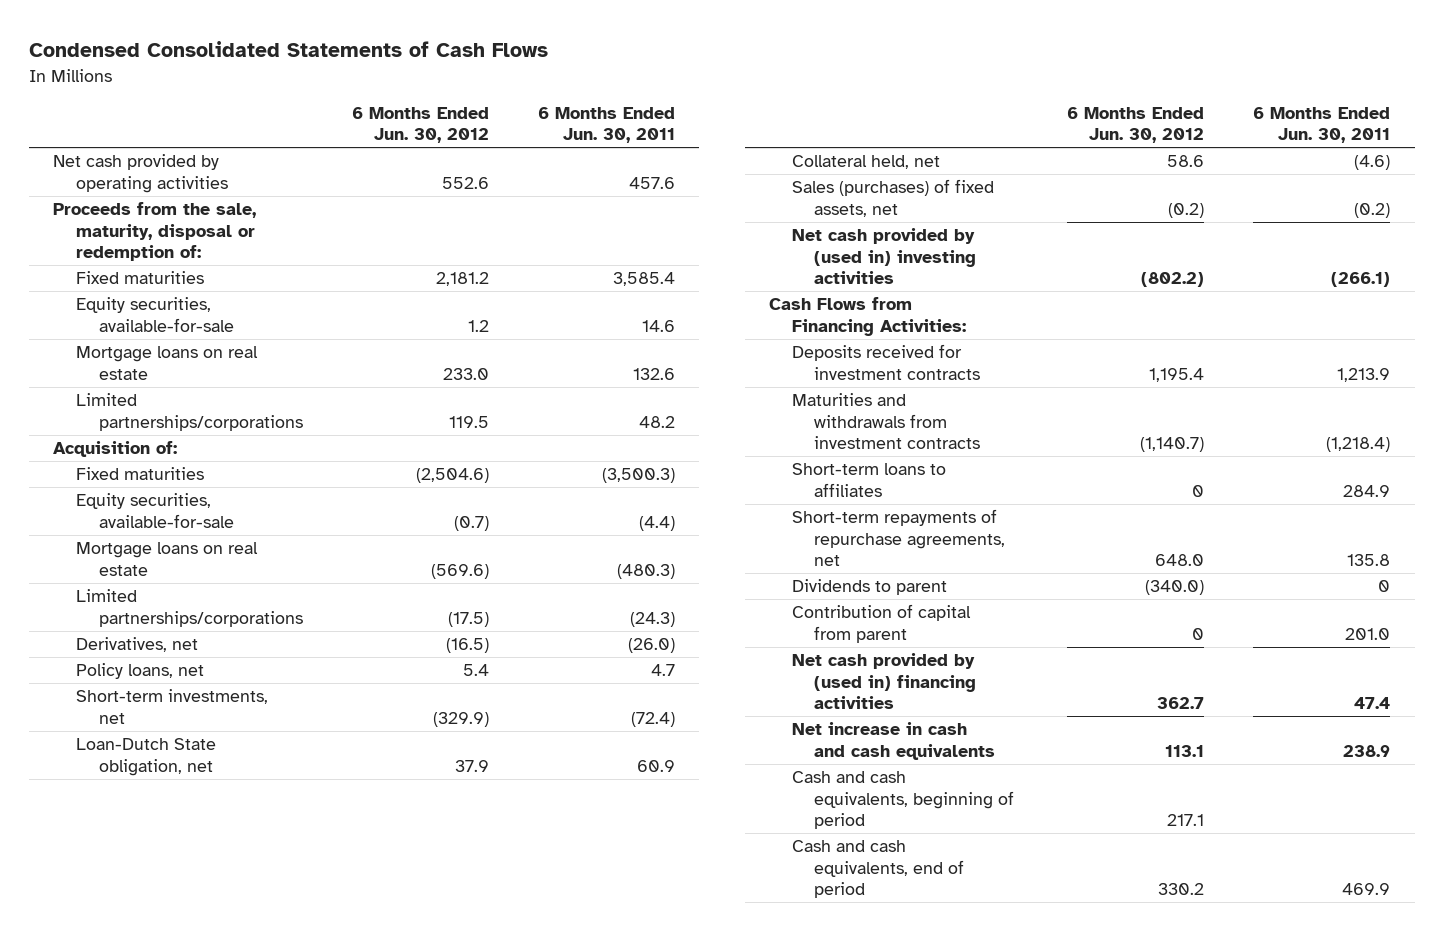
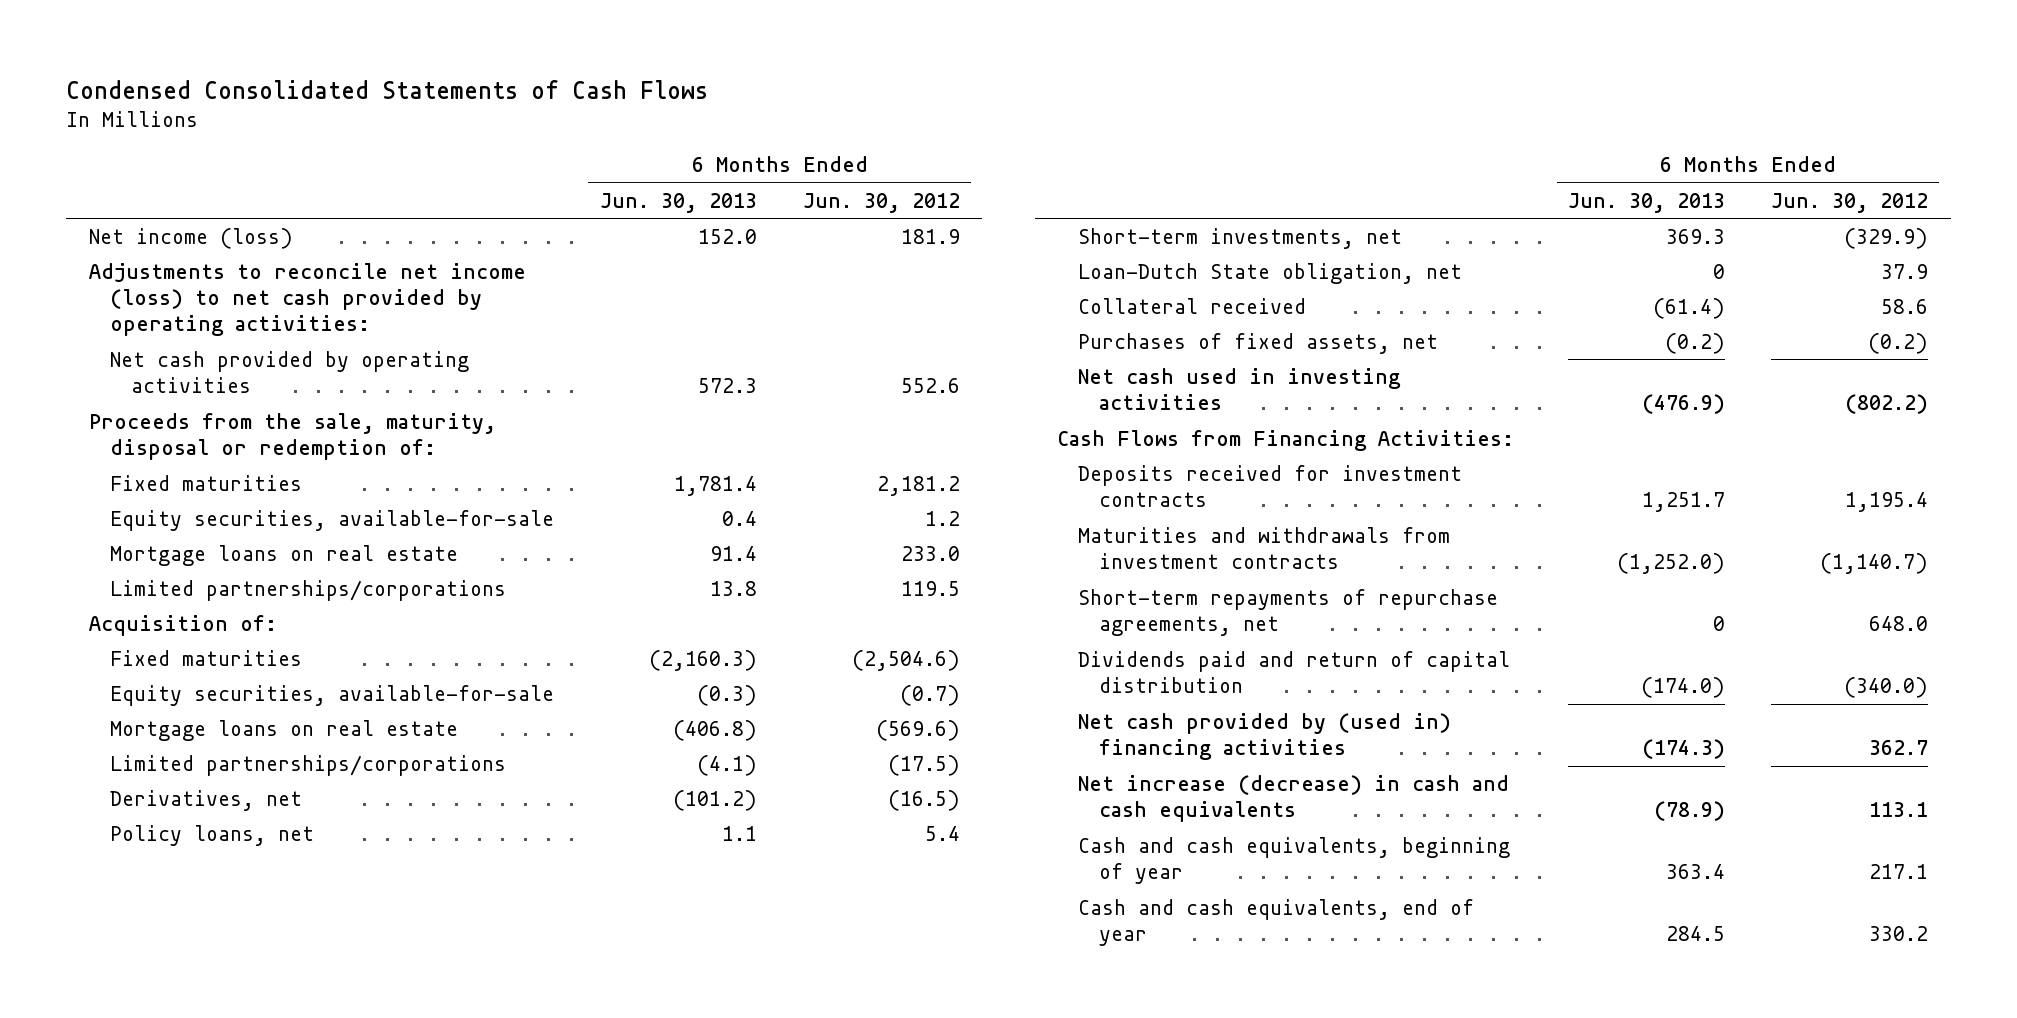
[537,106,675,144] 6 Months Ended Jun. 30, 2011 -> none
none -> [599,192,757,213] Jun. 30, 2013
none -> [89,227,294,249] Net income (loss)
none -> [89,262,527,337] Adjustments to reconcile net income (loss) to net cash provided by operating activities:
[791,155,940,170] Collateral held, net -> [1078,297,1307,314] Collateral received
[791,179,994,217] Sales (purchases) of fixed assets, net -> [1078,332,1439,354] Purchases of fixed assets, net
[791,228,977,285] Net cash provided by (used in) investing activities -> [1078,367,1402,411] Net cash used in investing activities
[791,463,946,497] Short-term loans to affiliates -> none
[791,579,947,596] Dividends to parent -> none
[791,604,971,643] Contribution of capital from parent -> none
none -> [1078,650,1511,694] Dividends paid and return of capital distribution
[791,722,996,760] Net increase in cash and cash equivalents -> [1078,774,1510,823] Net increase (decrease) in cash and cash equivalents
[791,771,1015,830] Cash and cash equivalents, beginning of period -> [1078,836,1511,885] Cash and cash equivalents, beginning of year
[791,840,965,899] Cash and cash equivalents, end of period -> [1078,898,1475,947] Cash and cash equivalents, end of year

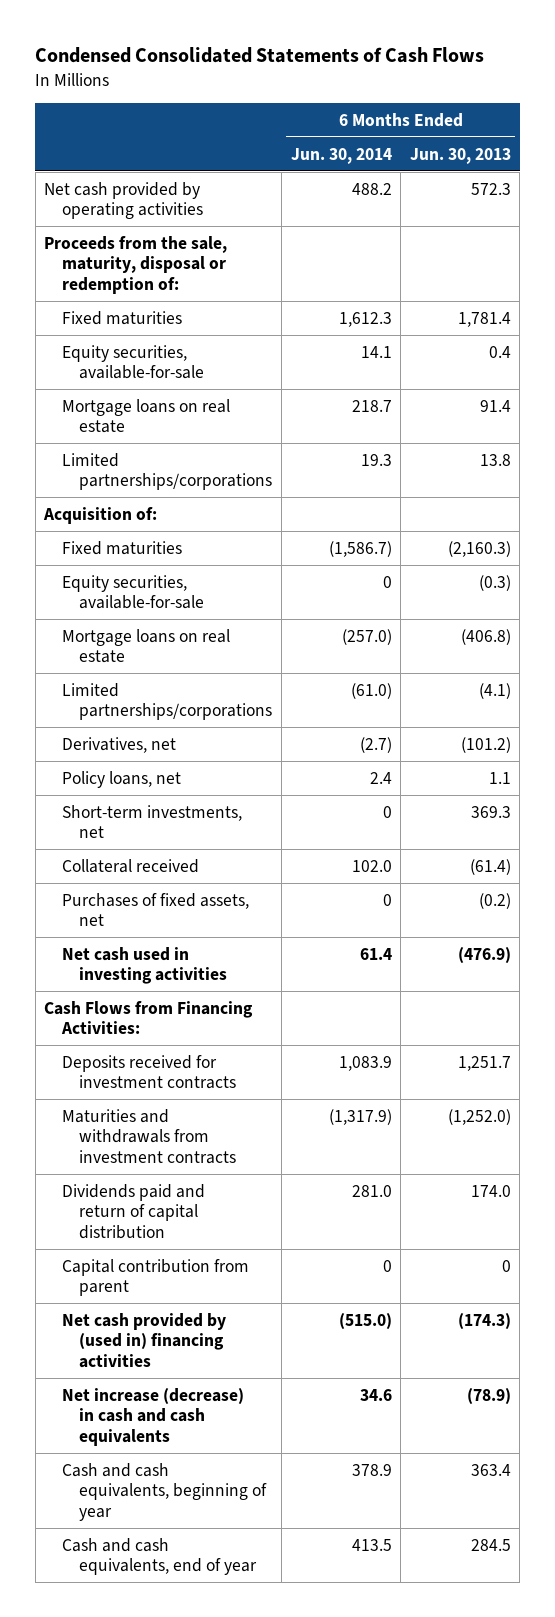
[802,192,960,213] Jun. 30, 2012 -> none
none -> [290,147,392,164] Jun. 30, 2014
[89,227,294,249] Net income (loss) -> none
[89,262,527,337] Adjustments to reconcile net income (loss) to net cash provided by operating activities: -> none
[1078,262,1463,284] Loan-Dutch State obligation, net -> none
[1078,588,1499,637] Short-term repayments of repurchase agreements, net -> none
[1641,677,1726,699] (174.0) -> [470,1184,511,1197] 174.0
none -> [61,1258,249,1297] Capital contribution from parent

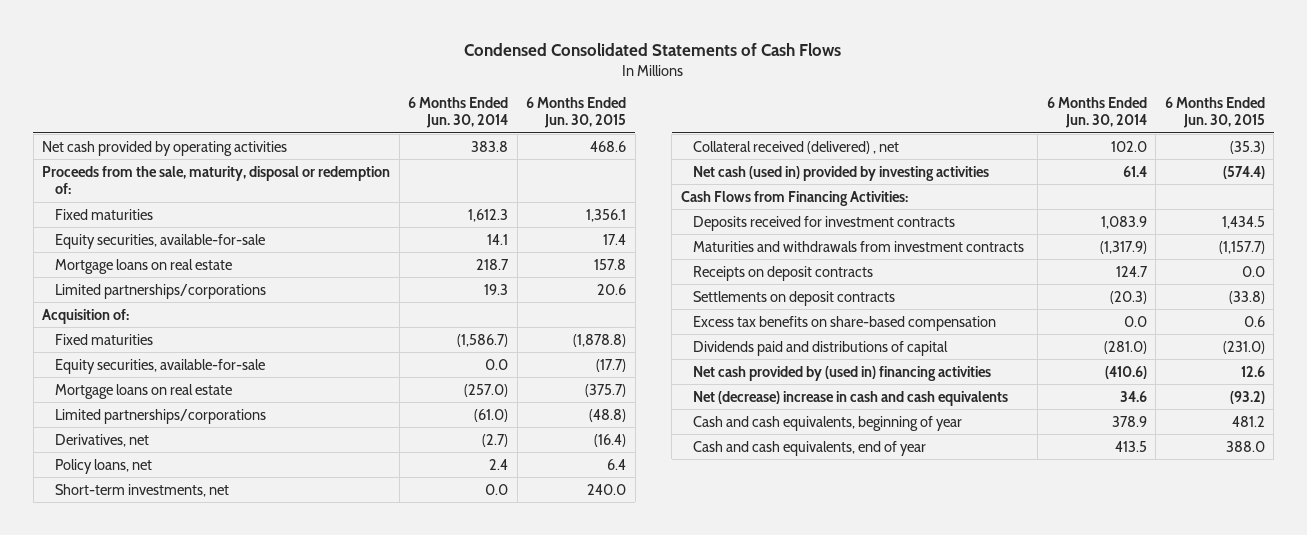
[409,147,511,164] Jun. 30, 2013 -> none
none -> [526,96,627,129] 6 Months Ended Jun. 30, 2015
[351,182,392,195] 488.2 -> [471,140,509,152] 383.8
[382,575,392,588] 0 -> [485,358,509,370] 0.0
[61,892,249,927] Purchases of fixed assets, net -> none
[382,805,392,818] 0 -> [485,483,509,495] 0.0
[61,858,199,873] Collateral received -> [693,140,900,154] Collateral received (delivered) , net
[61,946,228,985] Net cash used in investing activities -> [693,165,990,181] Net cash (used in) provided by investing activities
[61,1258,249,1297] Capital contribution from parent -> none
none -> [693,265,874,281] Receipts on deposit contracts
none -> [693,290,896,306] Settlements on deposit contracts
none -> [693,315,997,331] Excess tax benefits on share-based compensation
[61,1183,205,1239] Dividends paid and return of capital distribution -> [693,340,949,356] Dividends paid and distributions of capital
[351,1184,392,1197] 281.0 -> [1103,340,1147,354] (281.0)
[338,1312,392,1329] (515.0) -> [1104,365,1147,379] (410.6)
[61,1387,244,1446] Net increase (decrease) in cash and cash equivalents -> [693,390,1009,406] Net (decrease) increase in cash and cash equivalents

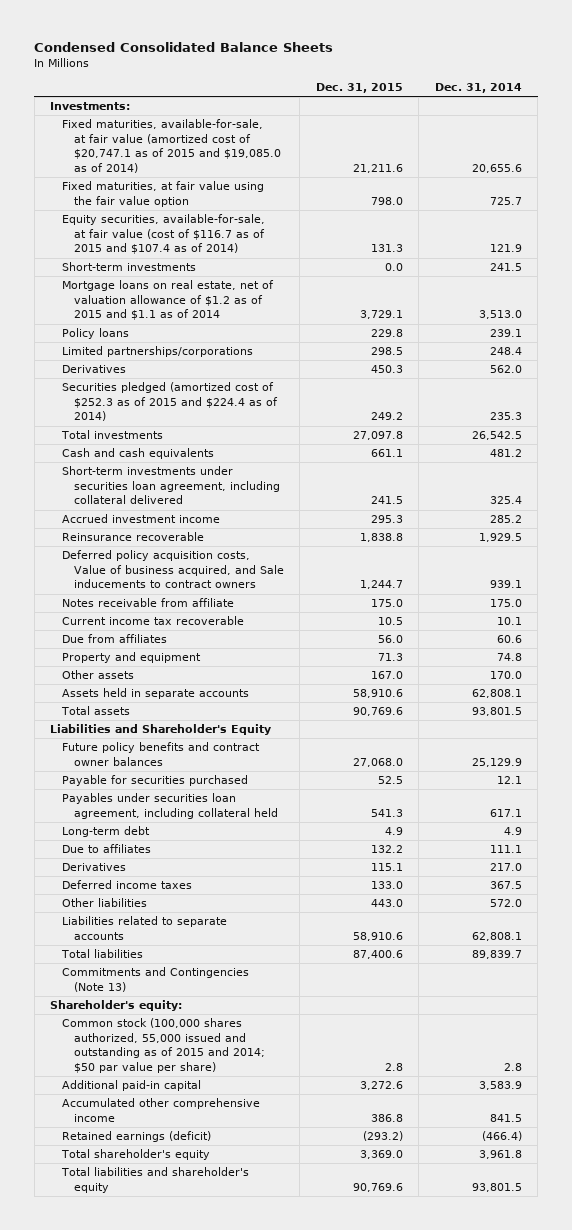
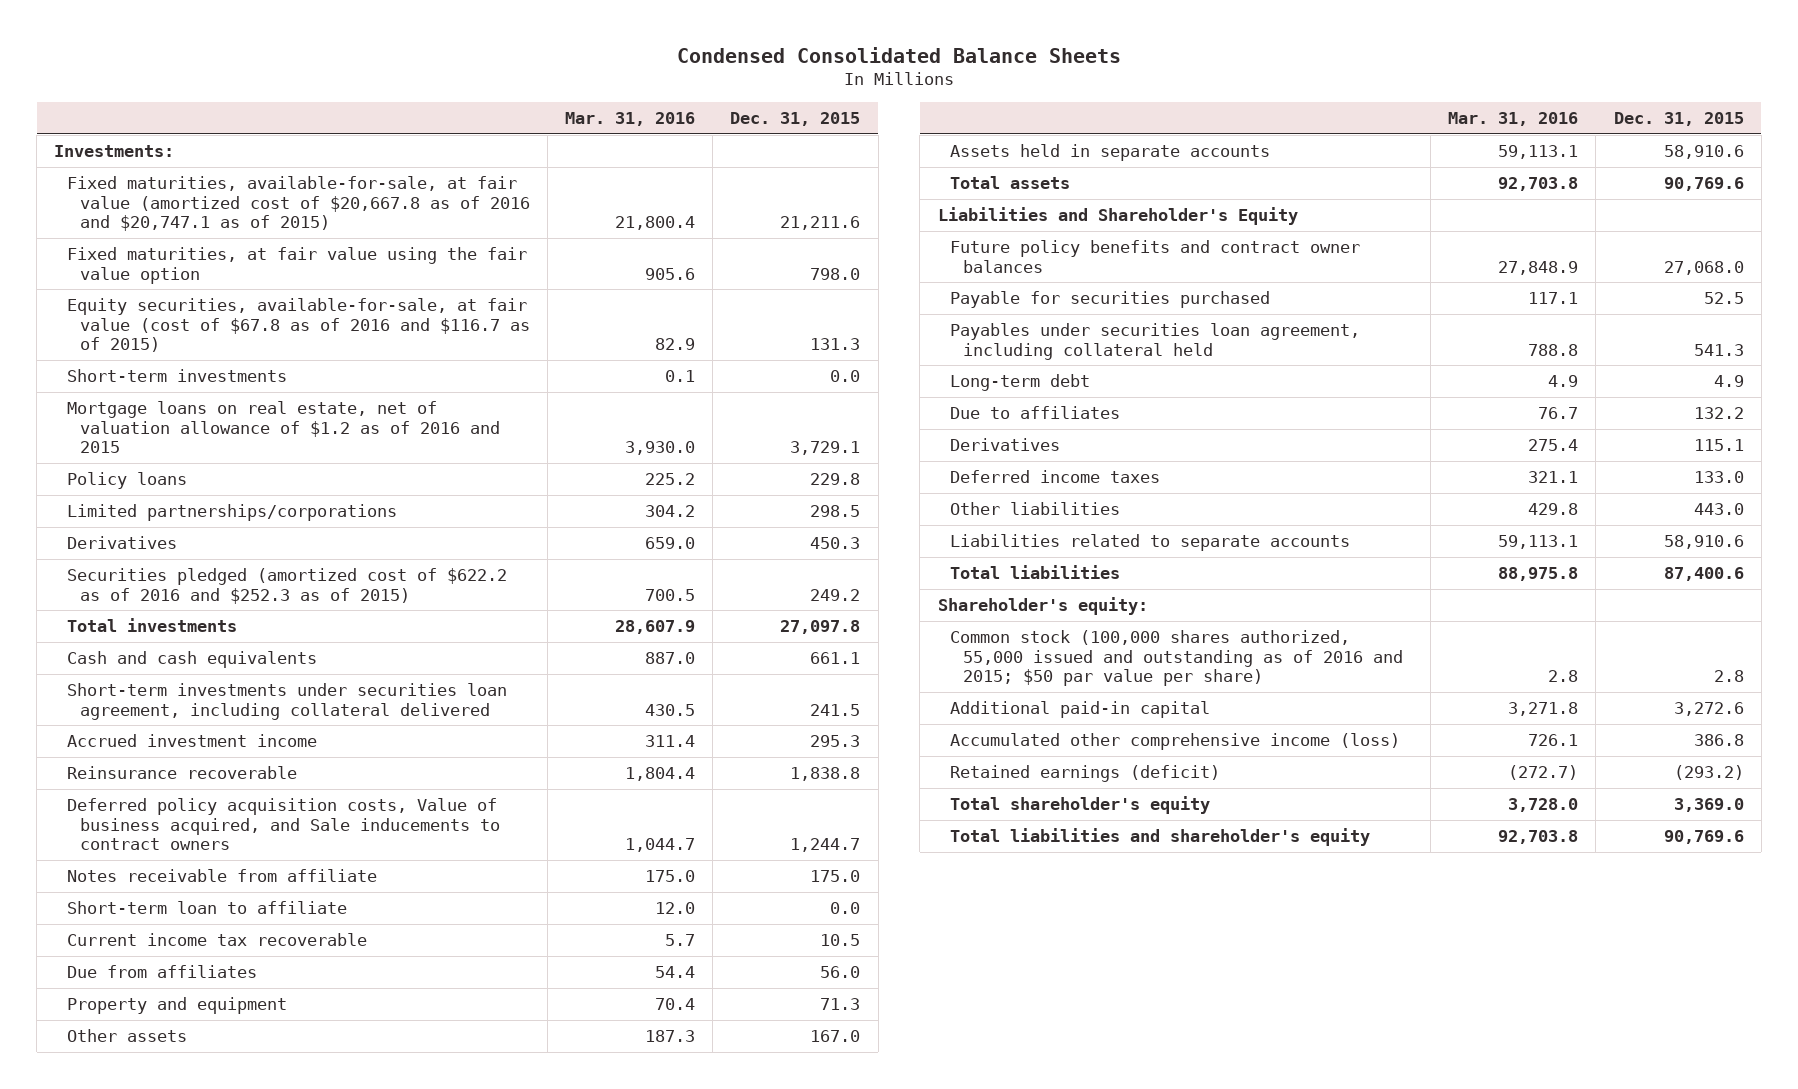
[434,83,522,94] Dec. 31, 2014 -> none
none -> [565,112,696,127] Mar. 31, 2016
[62,119,281,173] Fixed maturities, available-for-sale, at fair value (amortized cost of $20,747.1 as of 2015 and $19,085.0 as of 2014) -> [67,175,530,232] Fixed maturities, available-for-sale, at fair value (amortized cost of $20,667.8 as of 2016 and $20,747.1 as of 2015)
[62,214,266,255] Equity securities, available-for-sale, at fair value (cost of $116.7 as of 2015 and $107.4 as of 2014) -> [67,297,530,353] Equity securities, available-for-sale, at fair value (cost of $67.8 as of 2016 and $116.7 as of 2015)
[62,280,275,321] Mortgage loans on real estate, net of valuation allowance of $1.2 as of 2015 and $1.1 as of 2014 -> [67,400,500,454] Mortgage loans on real estate, net of valuation allowance of $1.2 as of 2016 and 2015
[62,382,278,422] Securities pledged (amortized cost of $252.3 as of 2015 and $224.4 as of 2014) -> [67,567,508,604] Securities pledged (amortized cost of $622.2 as of 2016 and $252.3 as of 2015)
none -> [67,900,348,914] Short-term loan to affiliate
[62,967,250,992] Commitments and Contingencies (Note 13) -> none
[62,1018,265,1073] Common stock (100,000 shares authorized, 55,000 issued and outstanding as of 2015 and 2014; $50 par value per share) -> [950,629,1404,687] Common stock (100,000 shares authorized, 55,000 issued and outstanding as of 2016 and 2015; $50 par value per share)
[62,1098,261,1122] Accumulated other comprehensive income -> [950,732,1401,750] Accumulated other comprehensive income (loss)

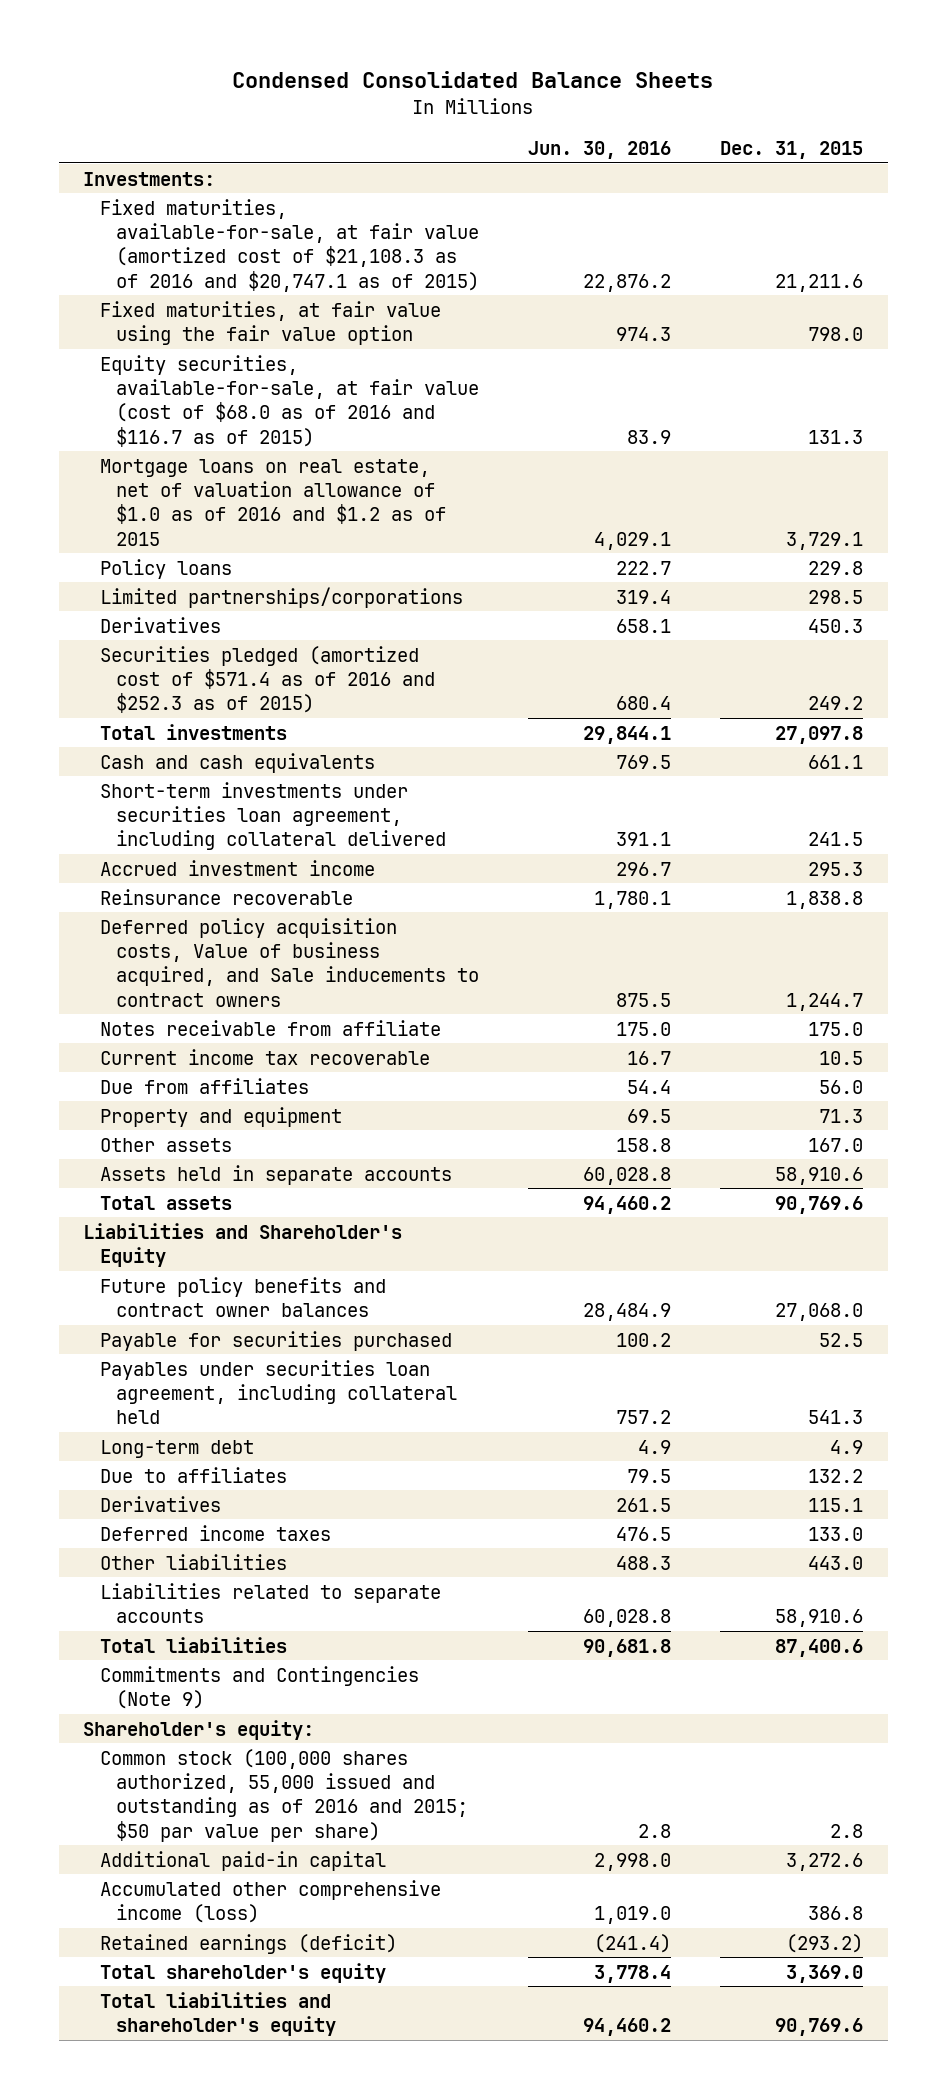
[565,112,696,127] Mar. 31, 2016 -> none
none -> [528,140,672,159] Jun. 30, 2016
[67,175,530,232] Fixed maturities, available-for-sale, at fair value (amortized cost of $20,667.8 as of 2016 and $20,747.1 as of 2015) -> [99,198,480,292] Fixed maturities, available-for-sale, at fair value (amortized cost of $21,108.3 as of 2016 and $20,747.1 as of 2015)
[67,368,288,382] Short-term investments -> none
[67,297,530,353] Equity securities, available-for-sale, at fair value (cost of $67.8 as of 2016 and $116.7 as of 2015) -> [99,354,480,447] Equity securities, available-for-sale, at fair value (cost of $68.0 as of 2016 and $116.7 as of 2015)
[67,400,500,454] Mortgage loans on real estate, net of valuation allowance of $1.2 as of 2016 and 2015 -> [99,458,447,546] Mortgage loans on real estate, net of valuation allowance of $1.0 as of 2016 and $1.2 as of 2015
[67,567,508,604] Securities pledged (amortized cost of $622.2 as of 2016 and $252.3 as of 2015) -> [99,645,436,714] Securities pledged (amortized cost of $571.4 as of 2016 and $252.3 as of 2015)
[67,900,348,914] Short-term loan to affiliate -> none
none -> [99,1665,419,1709] Commitments and Contingencies (Note 9)

